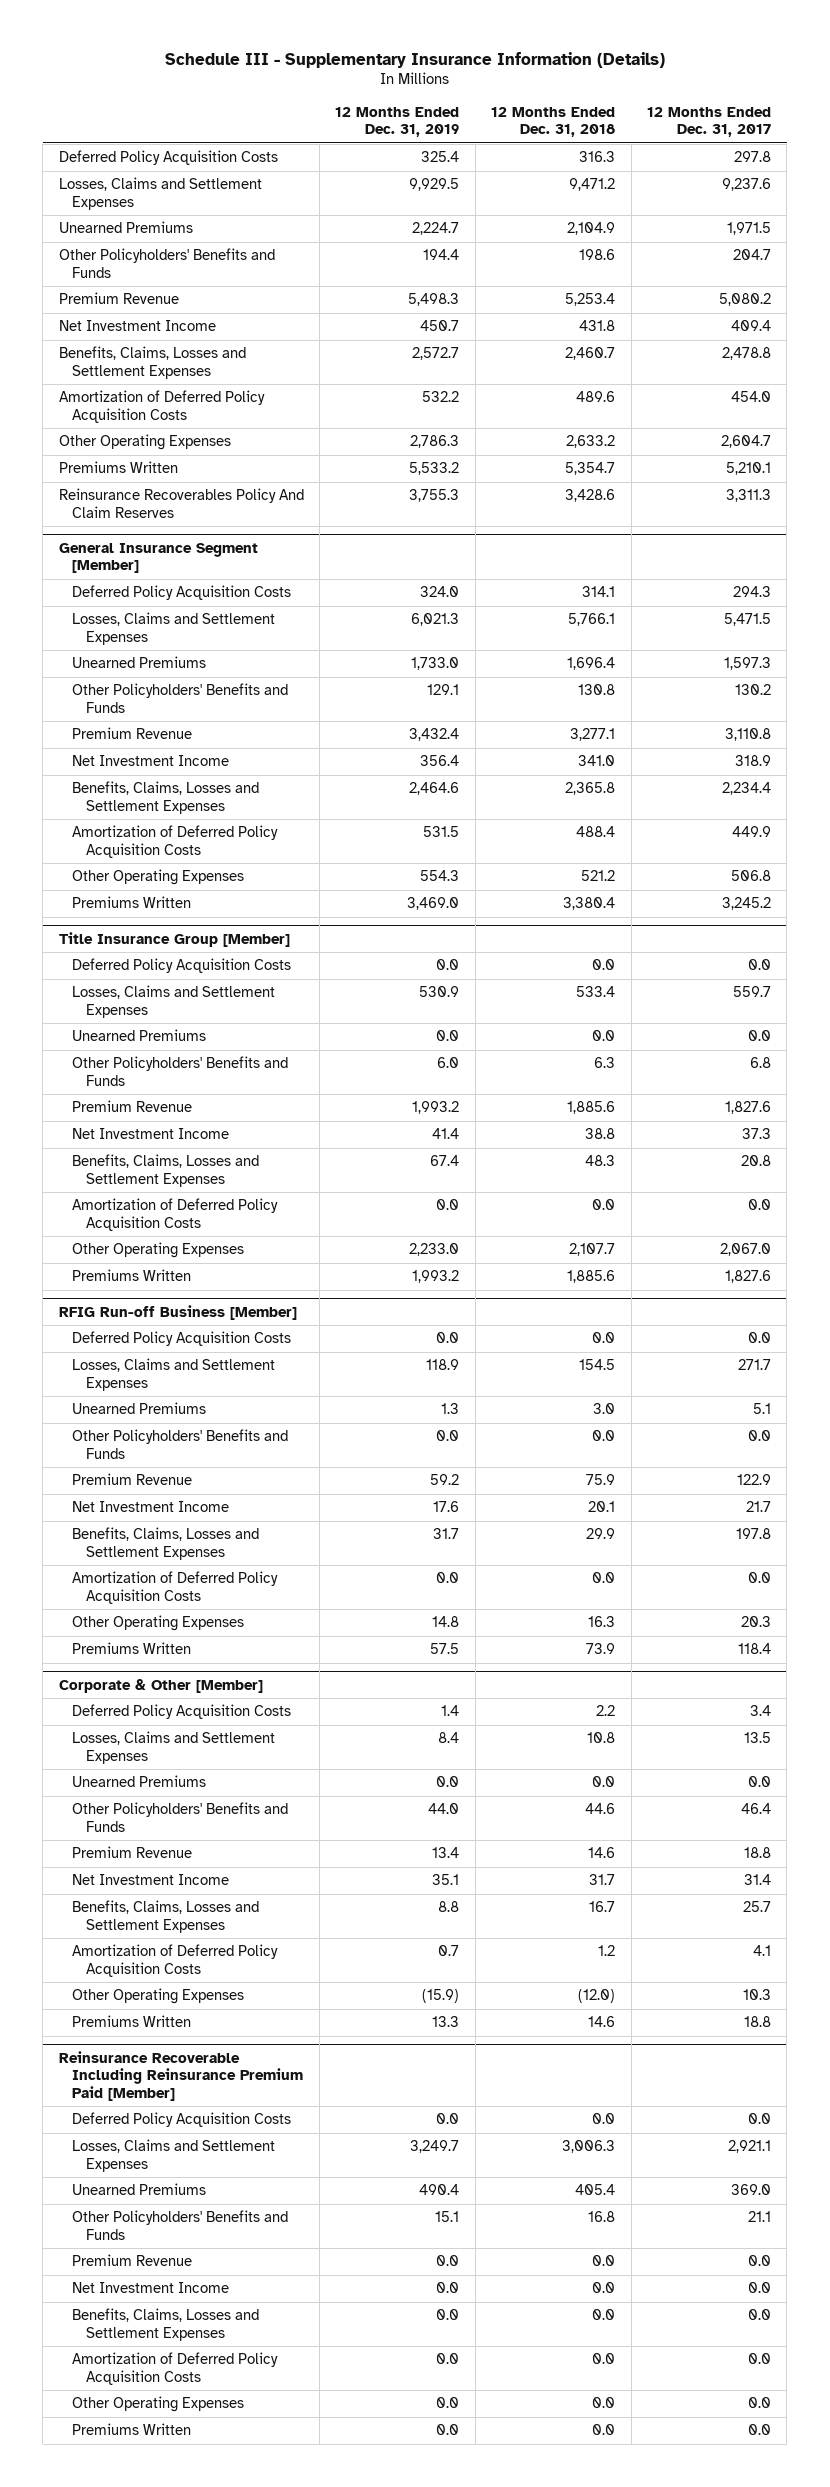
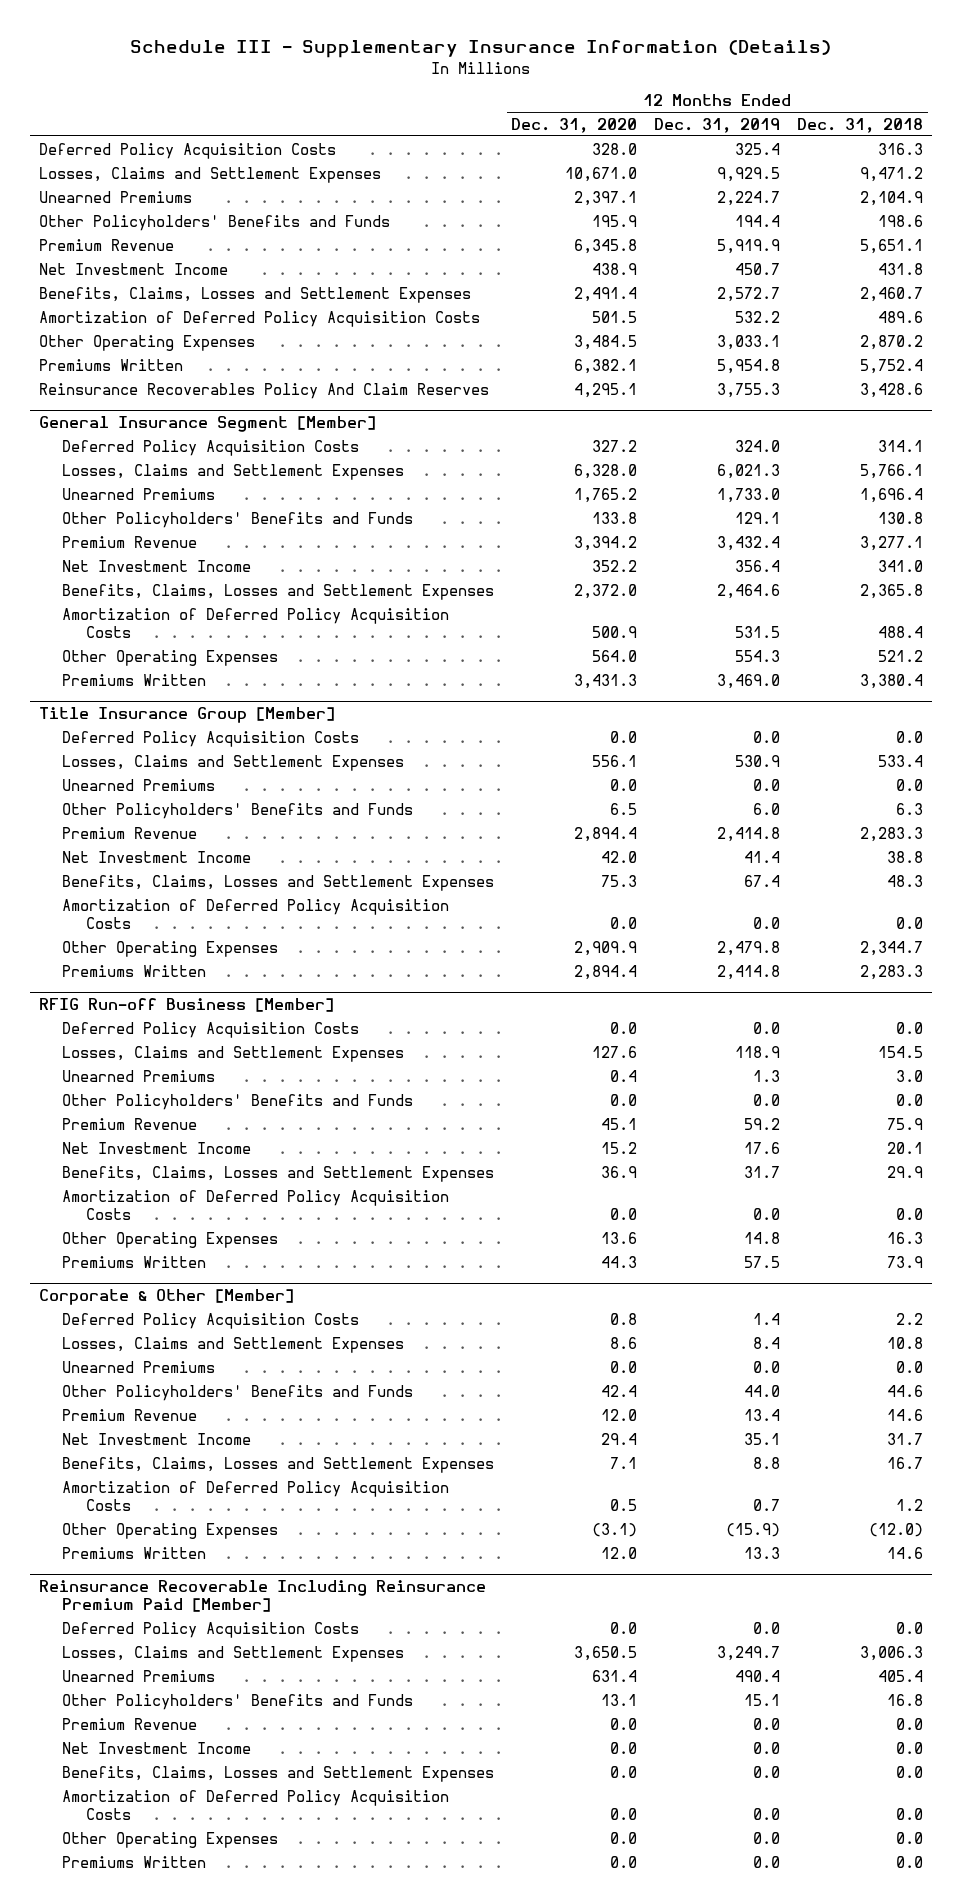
[647,106,772,138] 12 Months Ended Dec. 31, 2017 -> none
none -> [511,117,638,133] Dec. 31, 2020
[408,293,460,307] 5,498.3 -> [717,238,781,254] 5,919.9
[565,293,616,307] 5,253.4 -> [860,238,924,254] 5,651.1
[410,435,460,449] 2,786.3 -> [717,334,781,350] 3,033.1
[566,435,616,449] 2,633.2 -> [860,334,924,350] 2,870.2
[409,462,460,476] 5,533.2 -> [717,358,781,374] 5,954.8
[565,462,616,476] 5,354.7 -> [860,358,924,374] 5,752.4
[412,1101,460,1115] 1,993.2 -> [717,826,781,842] 2,414.8
[567,1101,616,1115] 1,885.6 -> [860,826,924,842] 2,283.3
[409,1243,460,1257] 2,233.0 -> [717,940,781,956] 2,479.8
[569,1243,616,1257] 2,107.7 -> [860,940,924,956] 2,344.7
[412,1270,460,1284] 1,993.2 -> [717,964,781,980] 2,414.8
[567,1270,616,1284] 1,885.6 -> [860,964,924,980] 2,283.3

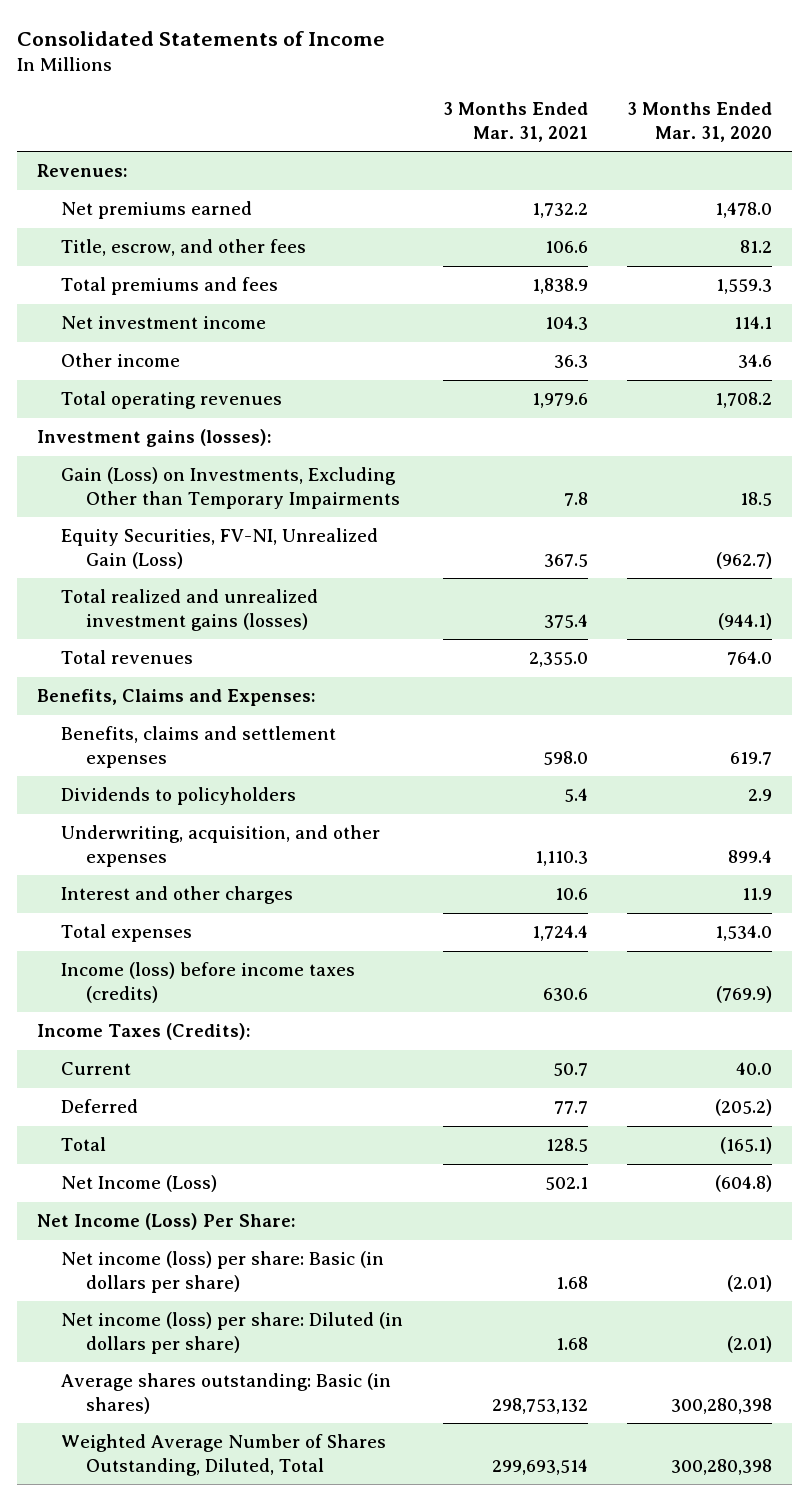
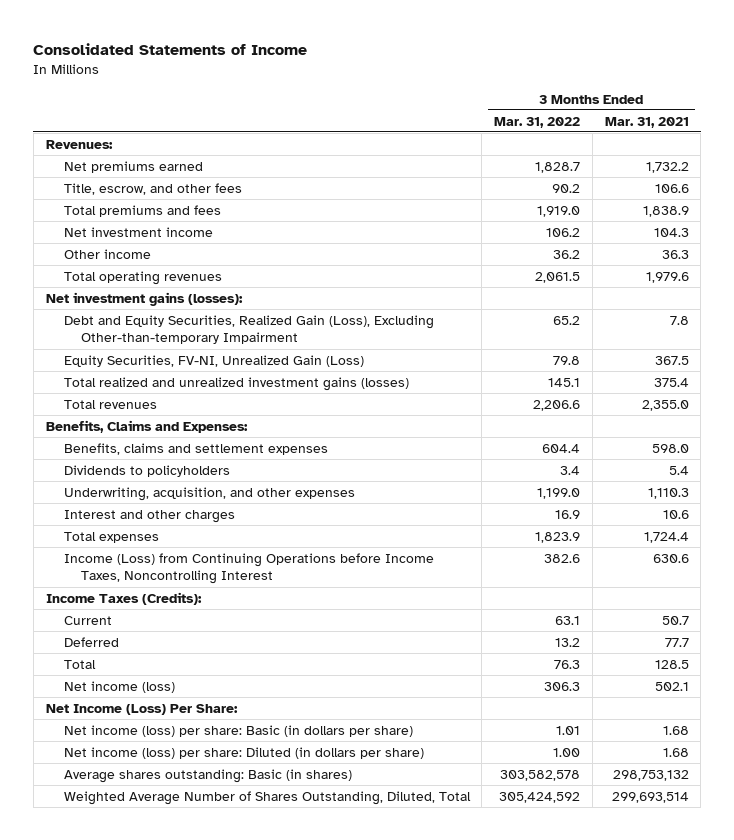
[626,101,772,142] 3 Months Ended Mar. 31, 2020 -> none
none -> [494,116,581,128] Mar. 31, 2022
[36,429,272,448] Investment gains (losses): -> [45,291,243,306] Net investment gains (losses):
[61,467,400,509] Gain (Loss) on Investments, Excluding Other than Temporary Impairments -> [63,314,434,345] Debt and Equity Securities, Realized Gain (Loss), Excluding Other-than-temporary Impairment
[61,962,356,1003] Income (loss) before income taxes (credits) -> [63,552,434,585] Income (Loss) from Continuing Operations before Income Taxes, Noncontrolling Interest
[61,1175,218,1193] Net Income (Loss) -> [63,680,175,693] Net income (loss)

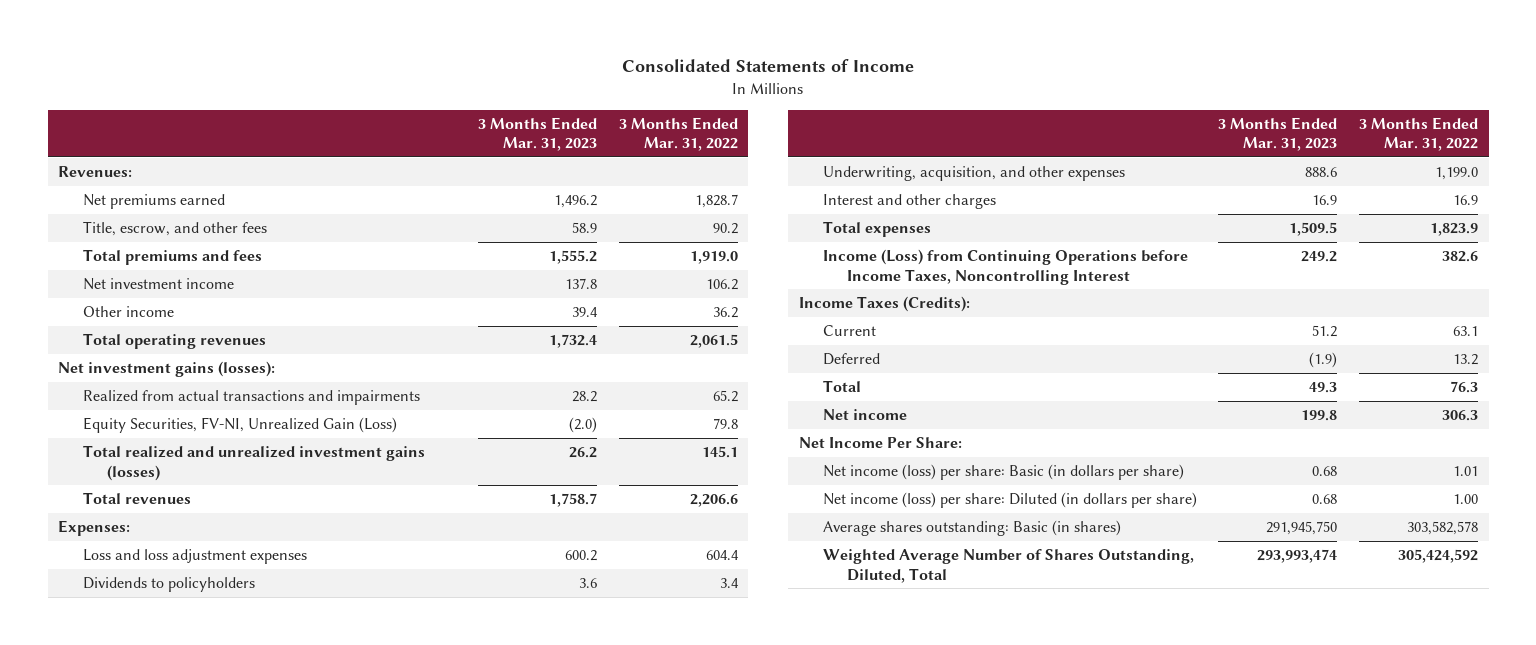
[604,116,689,128] Mar. 31, 2021 -> none
none -> [478,116,598,152] 3 Months Ended Mar. 31, 2023
[63,314,434,345] Debt and Equity Securities, Realized Gain (Loss), Excluding Other-than-temporary Impairment -> [82,389,420,405] Realized from actual transactions and impairments
[45,419,248,433] Benefits, Claims and Expenses: -> [58,519,131,536] Expenses:
[63,442,328,455] Benefits, claims and settlement expenses -> [82,548,307,564] Loss and loss adjustment expenses
[63,680,175,693] Net income (loss) -> [823,408,908,420] Net income
[45,703,238,715] Net Income (Loss) Per Share: -> [798,436,962,448] Net Income Per Share:

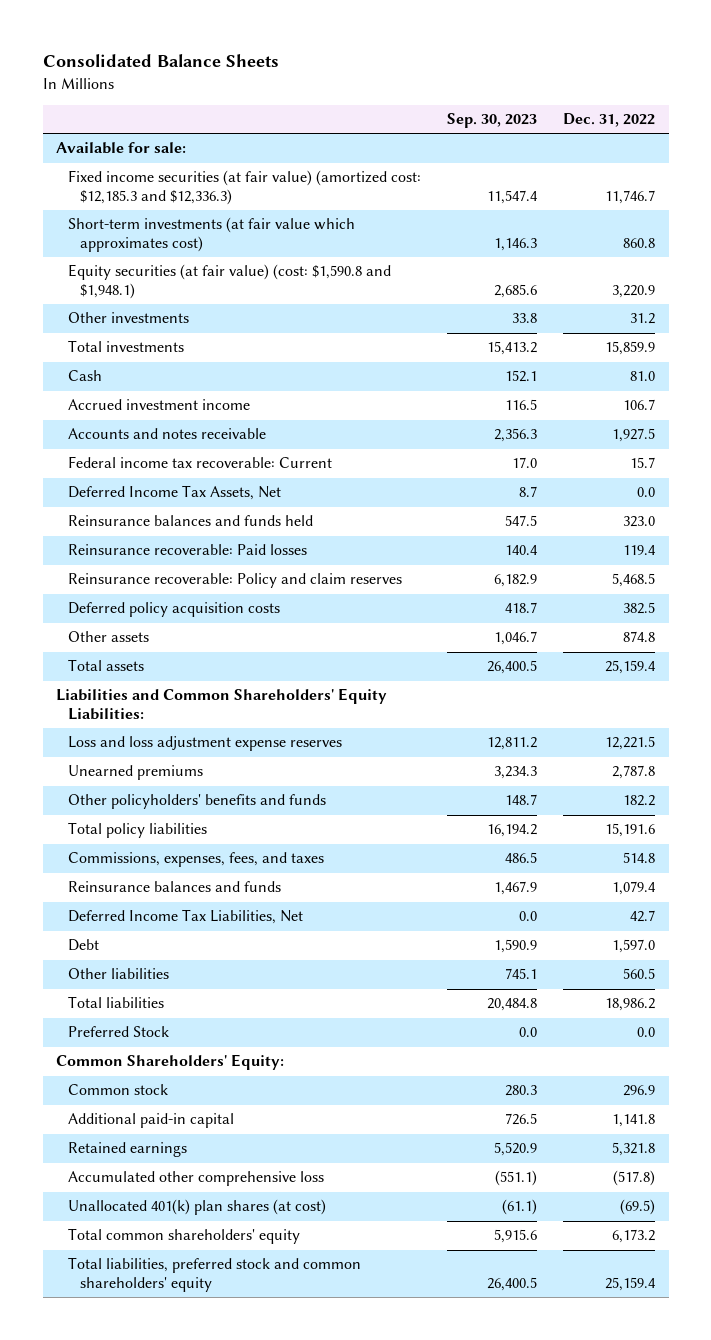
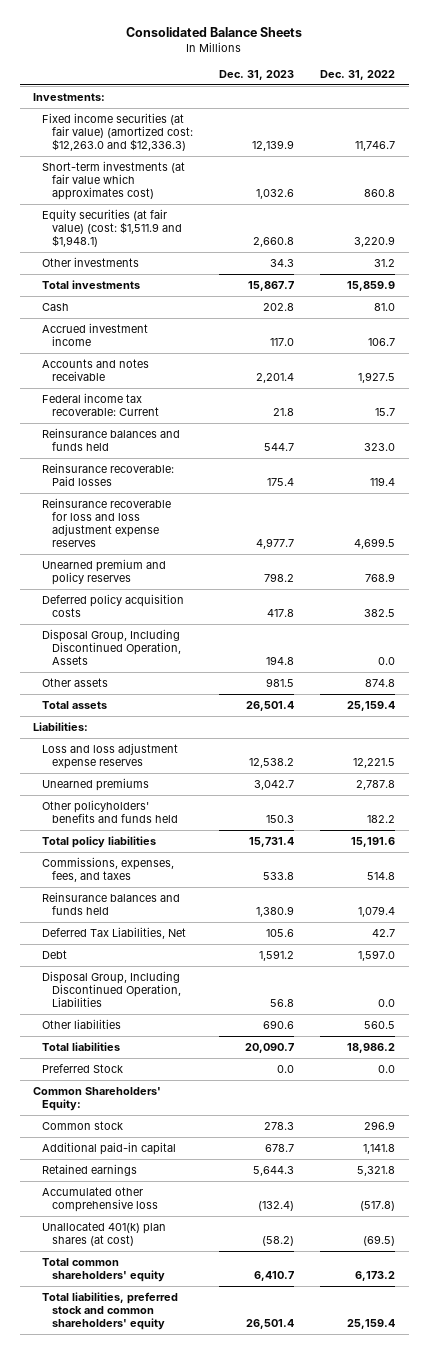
[447,112,538,128] Sep. 30, 2023 -> none
none -> [219,70,295,81] Dec. 31, 2023
[56,142,187,155] Available for sale: -> none
none -> [33,92,106,101] Investments:
[67,170,421,206] Fixed income securities (at fair value) (amortized cost: $12,185.3 and $12,336.3) -> [42,112,193,151] Fixed income securities (at fair value) (amortized cost: $12,263.0 and $12,336.3)
[67,264,391,300] Equity securities (at fair value) (cost: $1,590.8 and $1,948.1) -> [42,208,182,247] Equity securities (at fair value) (cost: $1,511.9 and $1,948.1)
[67,485,281,501] Deferred Income Tax Assets, Net -> none
[67,573,402,589] Reinsurance recoverable: Policy and claim reserves -> none
none -> [42,497,172,548] Reinsurance recoverable for loss and loss adjustment expense reserves
none -> [42,558,167,585] Unearned premium and policy reserves
none -> [42,628,181,665] Disposal Group, Including Discontinued Operation, Assets
[56,688,388,721] Liabilities and Common Shareholders' Equity Liabilities: -> [33,721,89,731] Liabilities:
[67,794,326,810] Other policyholders' benefits and funds -> [42,799,178,823] Other policyholders' benefits and funds held
[67,881,281,893] Reinsurance balances and funds -> [42,891,181,915] Reinsurance balances and funds held
[67,909,303,925] Deferred Income Tax Liabilities, Net -> [42,926,187,939] Deferred Tax Liabilities, Net
none -> [42,970,181,1007] Disposal Group, Including Discontinued Operation, Liabilities

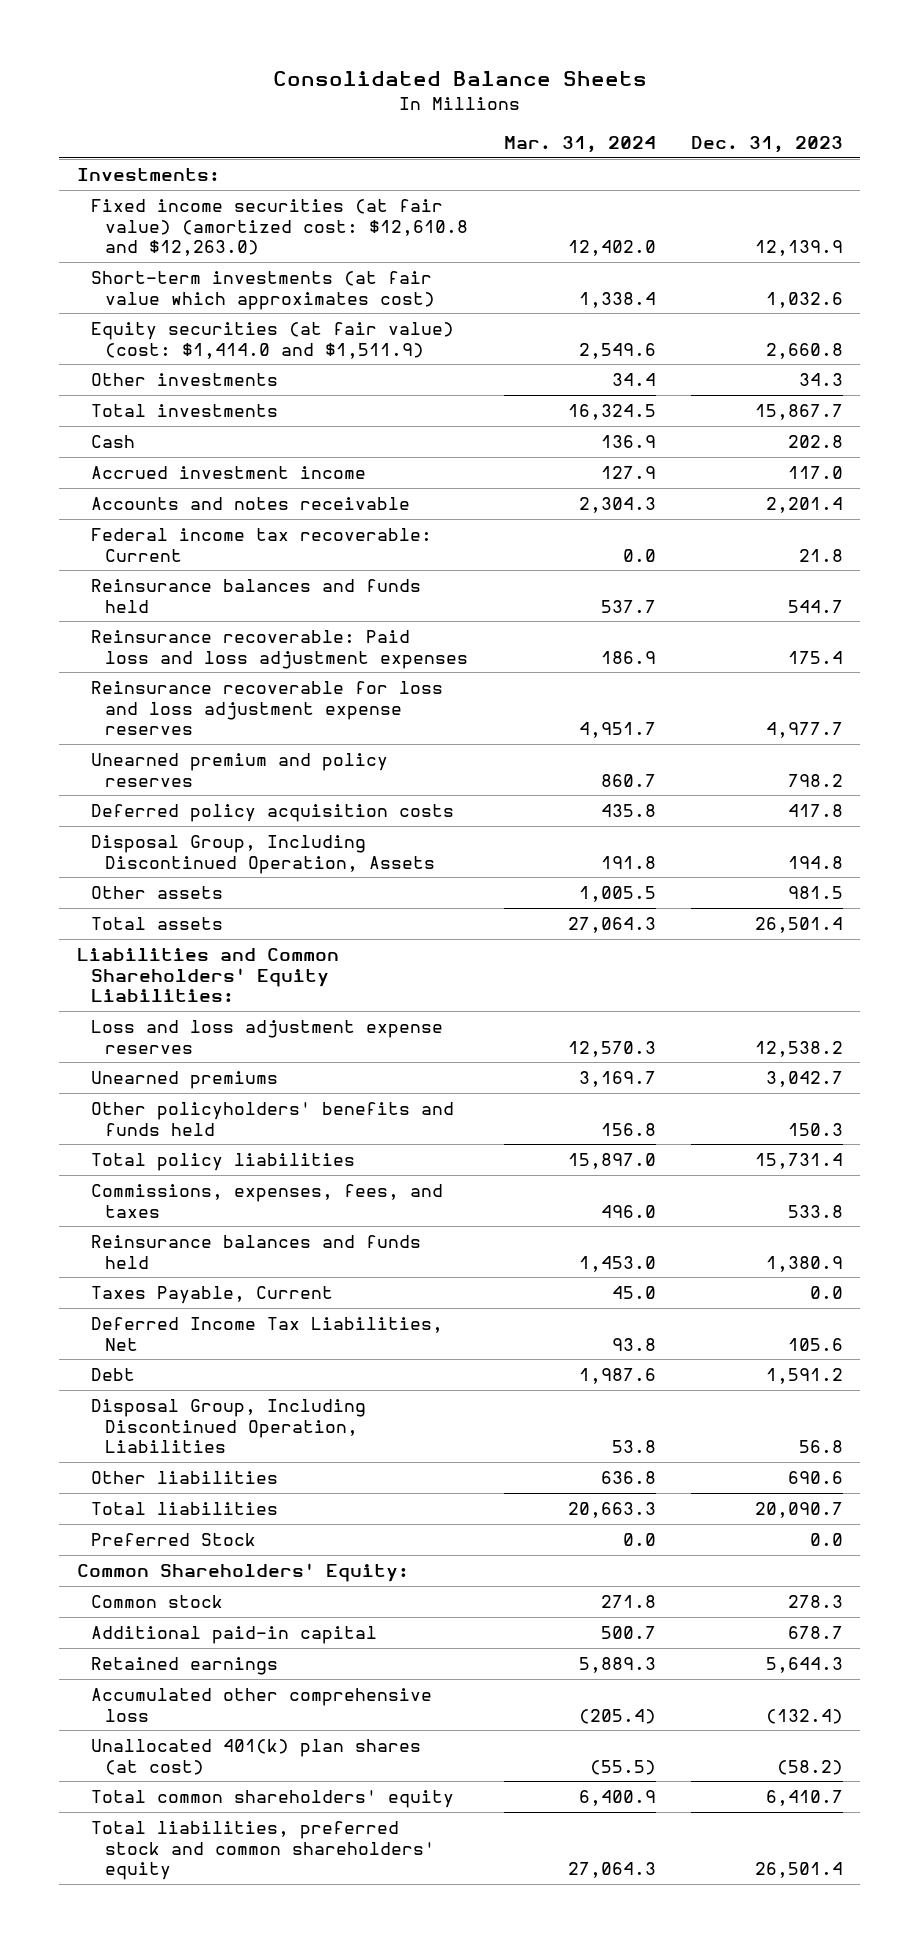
[320,70,396,81] Dec. 31, 2022 -> none
none -> [503,136,656,154] Mar. 31, 2024
[42,112,193,151] Fixed income securities (at fair value) (amortized cost: $12,263.0 and $12,336.3) -> [90,199,469,257] Fixed income securities (at fair value) (amortized cost: $12,610.8 and $12,263.0)
[42,208,182,247] Equity securities (at fair value) (cost: $1,511.9 and $1,948.1) -> [90,322,454,359] Equity securities (at fair value) (cost: $1,414.0 and $1,511.9)
[42,462,175,486] Reinsurance recoverable: Paid losses -> [90,630,469,669] Reinsurance recoverable: Paid loss and loss adjustment expenses
[33,721,89,731] Liabilities: -> [76,948,339,1003] Liabilities and Common Shareholders' Equity Liabilities:
none -> [90,1286,333,1305] Taxes Payable, Current
[42,926,187,939] Deferred Tax Liabilities, Net -> [90,1317,443,1351] Deferred Income Tax Liabilities, Net

